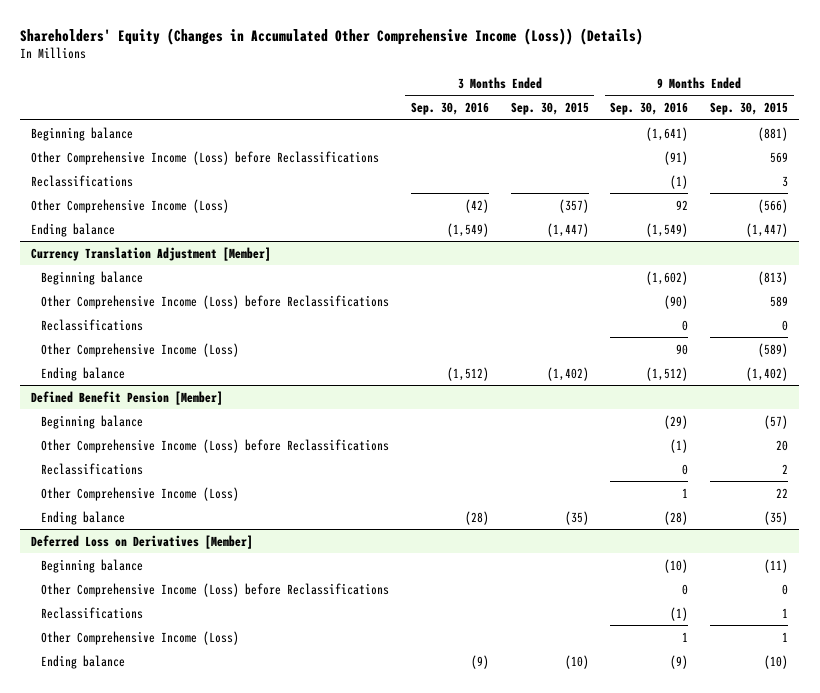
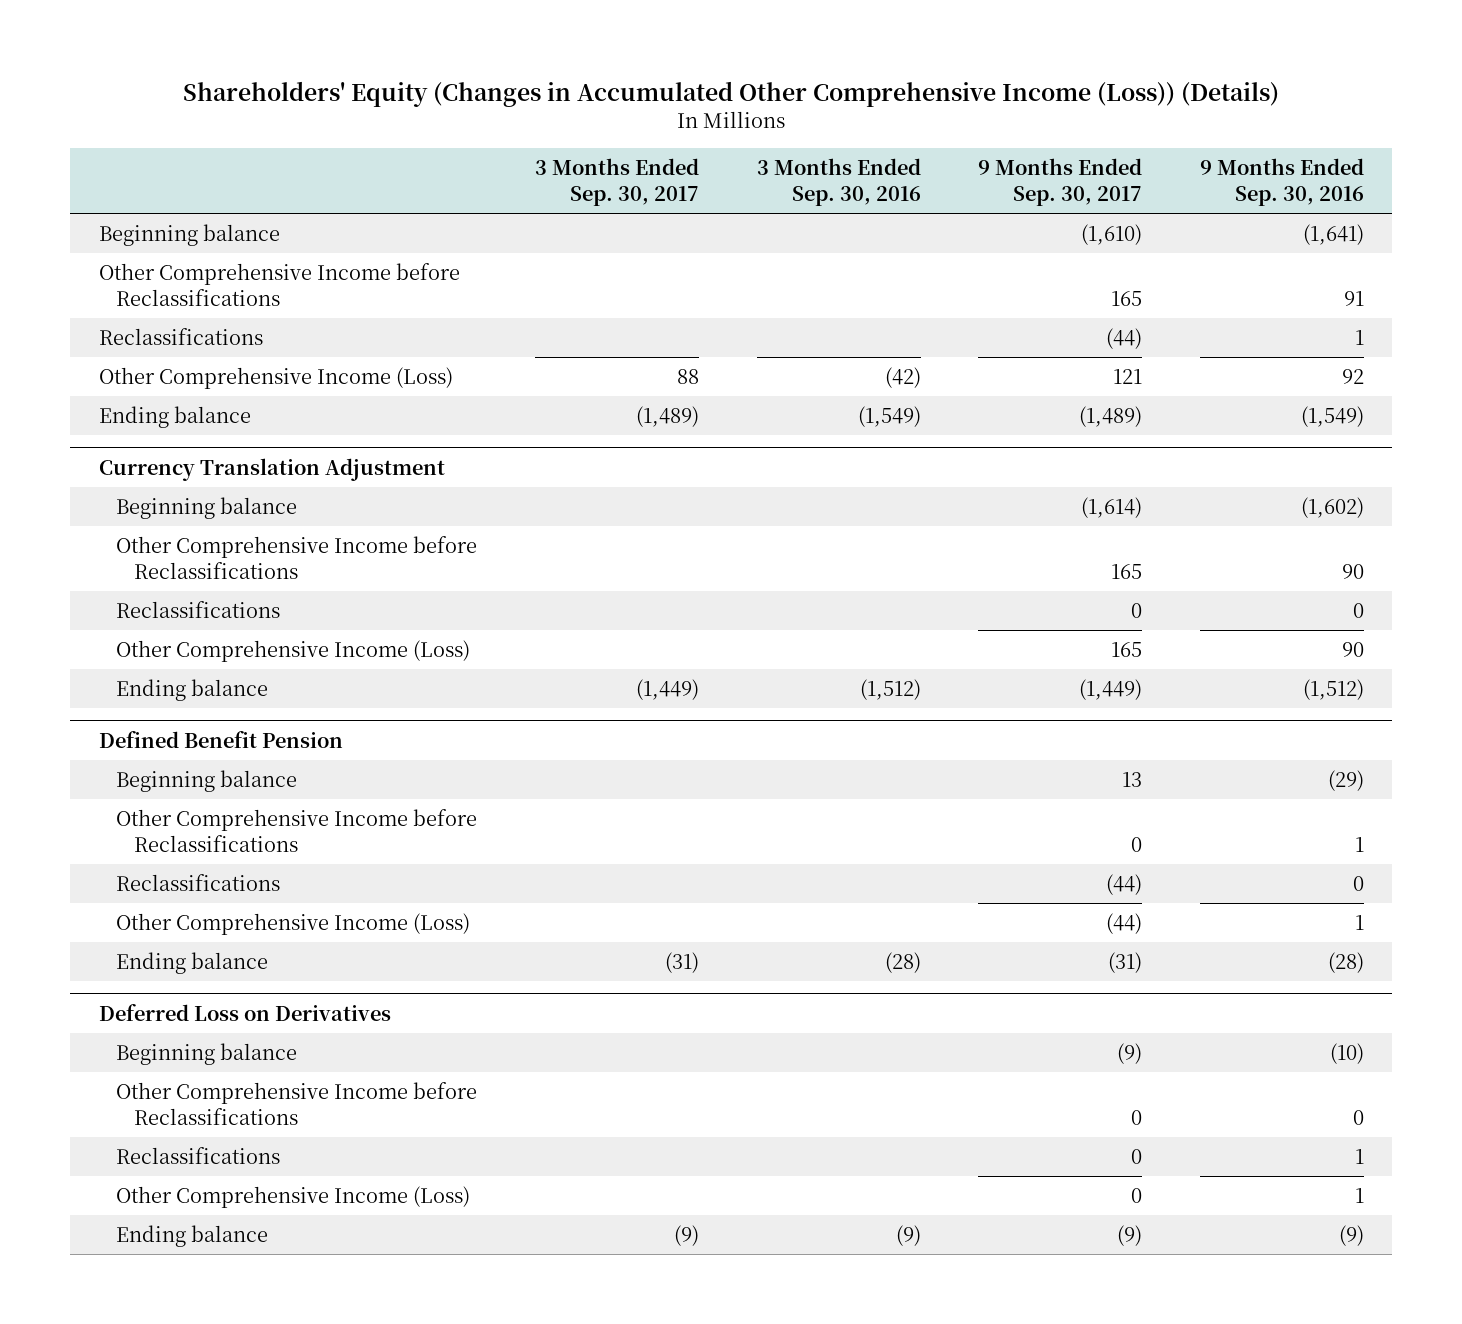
[510,102,589,116] Sep. 30, 2015 -> none
[710,102,789,116] Sep. 30, 2015 -> none
none -> [534,157,699,206] 3 Months Ended Sep. 30, 2017
none -> [978,157,1143,206] 9 Months Ended Sep. 30, 2017
[31,150,380,165] Other Comprehensive Income (Loss) before Reclassifications -> [98,262,460,306] Other Comprehensive Income before Reclassifications
[664,150,689,165] (91) -> [1343,290,1364,306] 91
[670,174,689,189] (1) -> [1354,329,1364,345] 1
[31,246,272,261] Currency Translation Adjustment [Member] -> [98,457,445,481] Currency Translation Adjustment
[40,294,389,309] Other Comprehensive Income (Loss) before Reclassifications -> [116,535,478,579] Other Comprehensive Income before Reclassifications
[664,294,689,309] (90) -> [1341,563,1364,579] 90
[31,390,224,405] Defined Benefit Pension [Member] -> [98,730,343,748] Defined Benefit Pension
[40,438,389,453] Other Comprehensive Income (Loss) before Reclassifications -> [116,808,478,852] Other Comprehensive Income before Reclassifications
[670,438,689,453] (1) -> [1354,836,1364,852] 1
[31,534,254,549] Deferred Loss on Derivatives [Member] -> [98,1003,391,1021] Deferred Loss on Derivatives
[40,582,389,597] Other Comprehensive Income (Loss) before Reclassifications -> [116,1081,478,1125] Other Comprehensive Income before Reclassifications
[670,606,689,621] (1) -> [1354,1148,1364,1164] 1

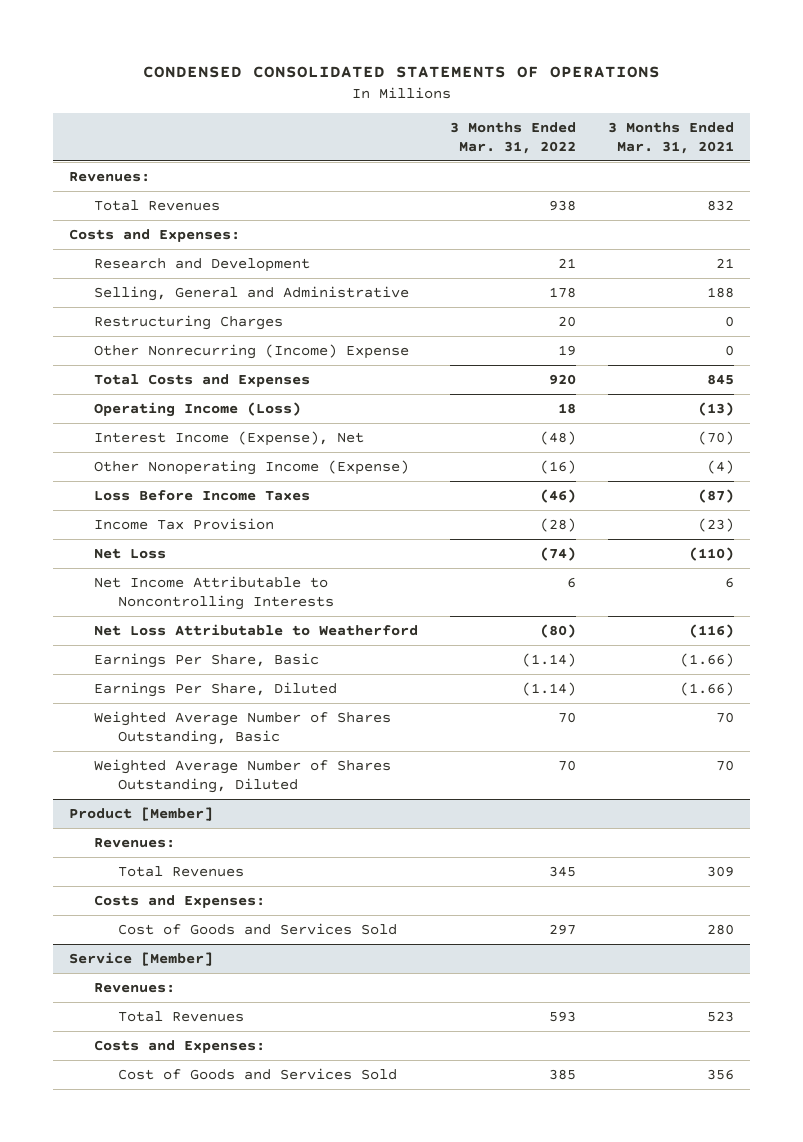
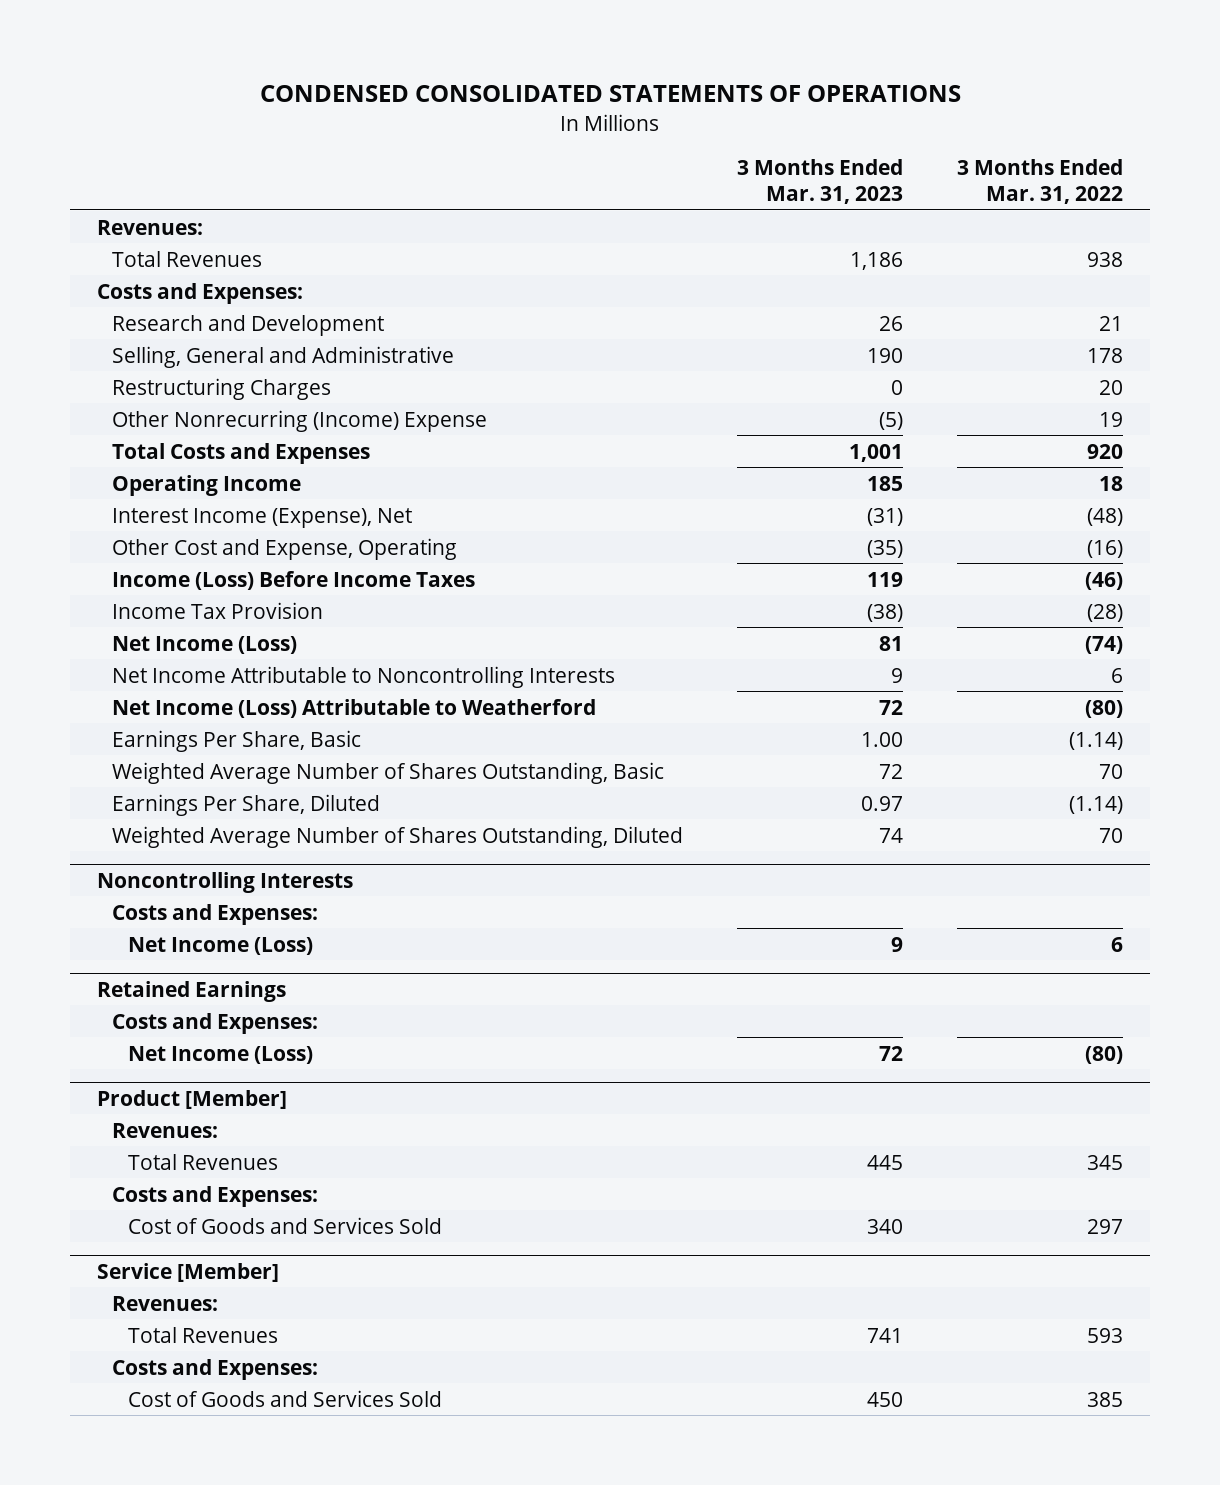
[608,121,735,154] 3 Months Ended Mar. 31, 2021 -> none
none -> [737,159,904,205] 3 Months Ended Mar. 31, 2023
[93,402,301,418] Operating Income (Loss) -> [112,474,302,496] Operating Income
[93,460,409,476] Other Nonoperating Income (Expense) -> none
none -> [112,537,458,560] Other Cost and Expense, Operating
[93,490,310,502] Loss Before Income Taxes -> [112,570,476,590] Income (Loss) Before Income Taxes
[93,548,166,560] Net Loss -> [112,635,298,654] Net Income (Loss)
[93,624,418,637] Net Loss Attributable to Weatherford -> [112,698,597,718] Net Income (Loss) Attributable to Weatherford
[93,682,337,698] Earnings Per Share, Diluted -> [112,793,381,816] Earnings Per Share, Diluted
none -> [96,871,353,893] Noncontrolling Interests
none -> [112,903,319,925] Costs and Expenses:
none -> [127,936,313,955] Net Income (Loss)
none -> [96,980,286,1002] Retained Earnings
none -> [112,1012,319,1034] Costs and Expenses:
none -> [127,1045,313,1064] Net Income (Loss)

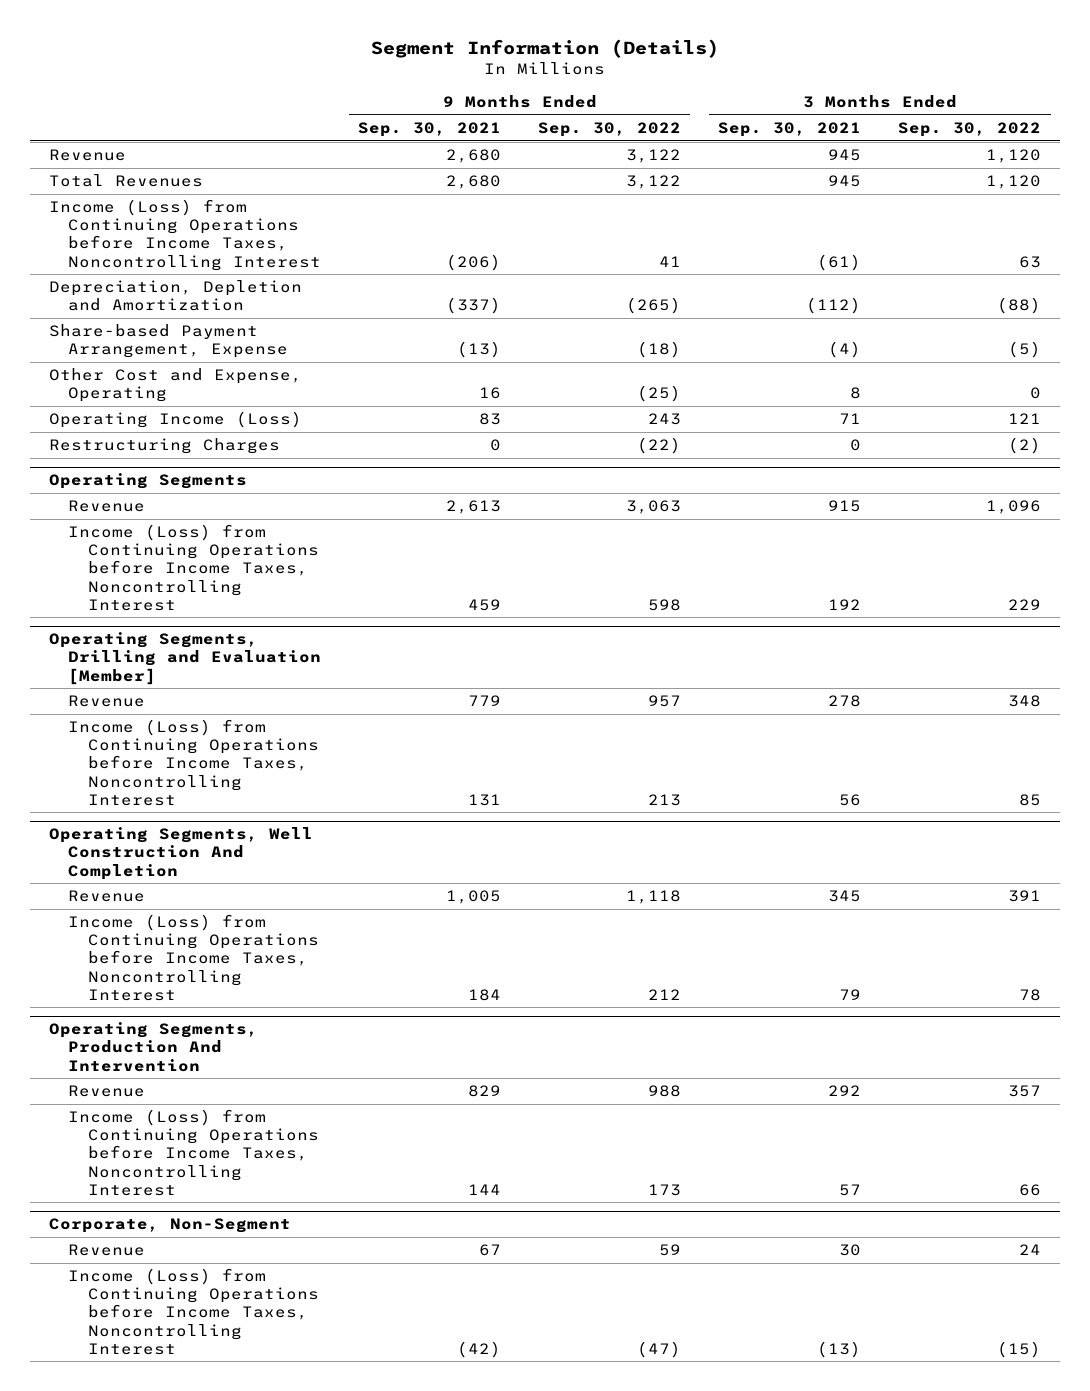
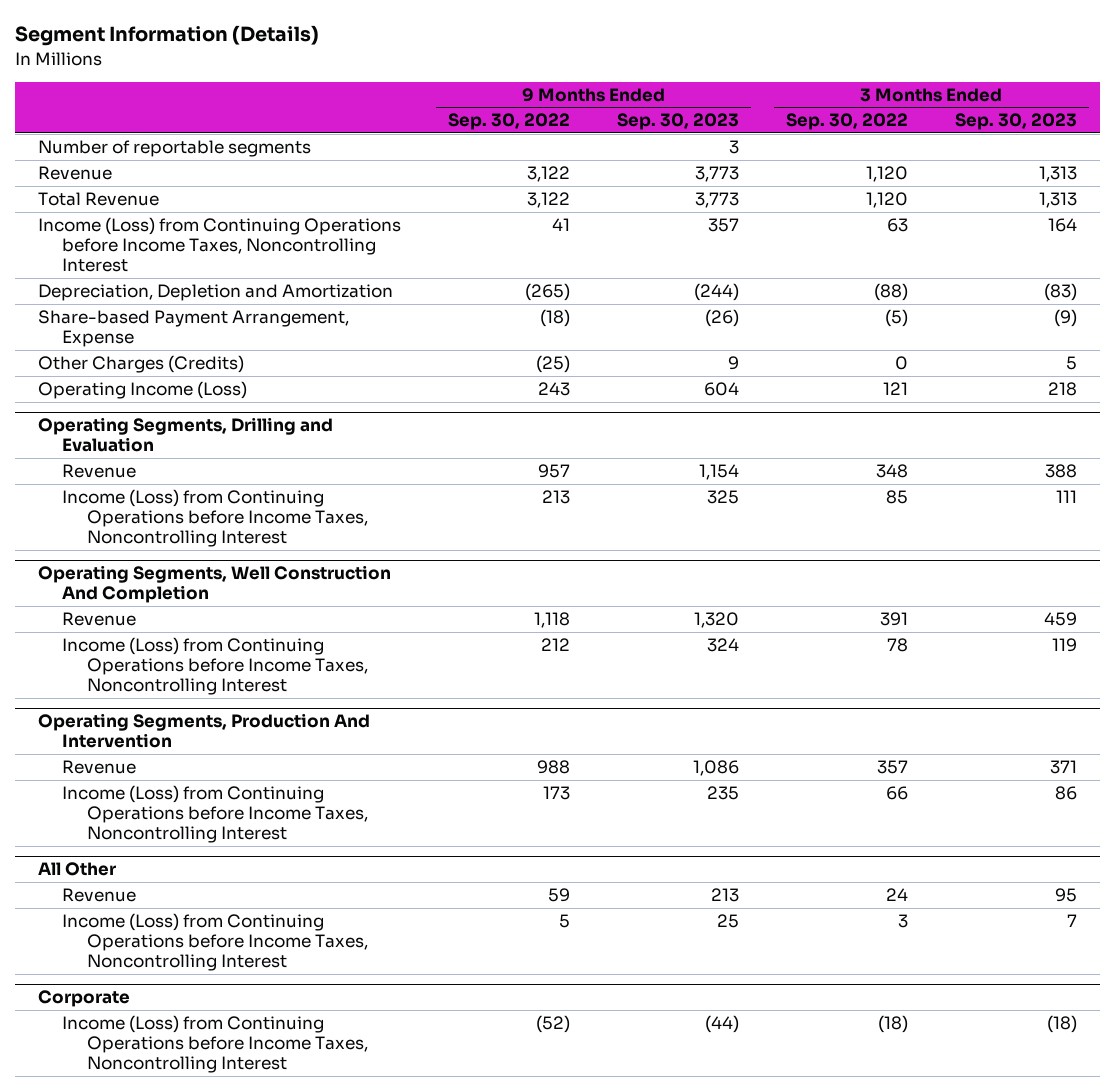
[358,122,502,138] Sep. 30, 2021 -> none
[718,122,862,138] Sep. 30, 2021 -> none
none -> [617,113,740,131] Sep. 30, 2023
none -> [954,113,1077,131] Sep. 30, 2023
none -> [38,140,312,158] Number of reportable segments
[48,174,203,188] Total Revenues -> [38,192,160,207] Total Revenue
[48,368,302,403] Other Cost and Expense, Operating -> none
none -> [38,355,245,374] Other Charges (Credits)
[48,438,280,455] Restructuring Charges -> none
[48,473,247,490] Operating Segments -> none
[68,500,146,513] Revenue -> none
[68,524,319,611] Income (Loss) from Continuing Operations before Income Taxes, Noncontrolling Interest -> none
[48,632,322,685] Operating Segments, Drilling and Evaluation [Member] -> [38,417,334,453] Operating Segments, Drilling and Evaluation
[48,1218,291,1234] Corporate, Non-Segment -> none
none -> [38,862,117,877] All Other
[637,1340,682,1358] (47) -> [559,914,571,929] 5
[997,1340,1042,1358] (15) -> [897,914,908,929] 3
none -> [38,990,131,1008] Corporate
none -> [62,1015,368,1074] Income (Loss) from Continuing Operations before Income Taxes, Noncontrolling Interest

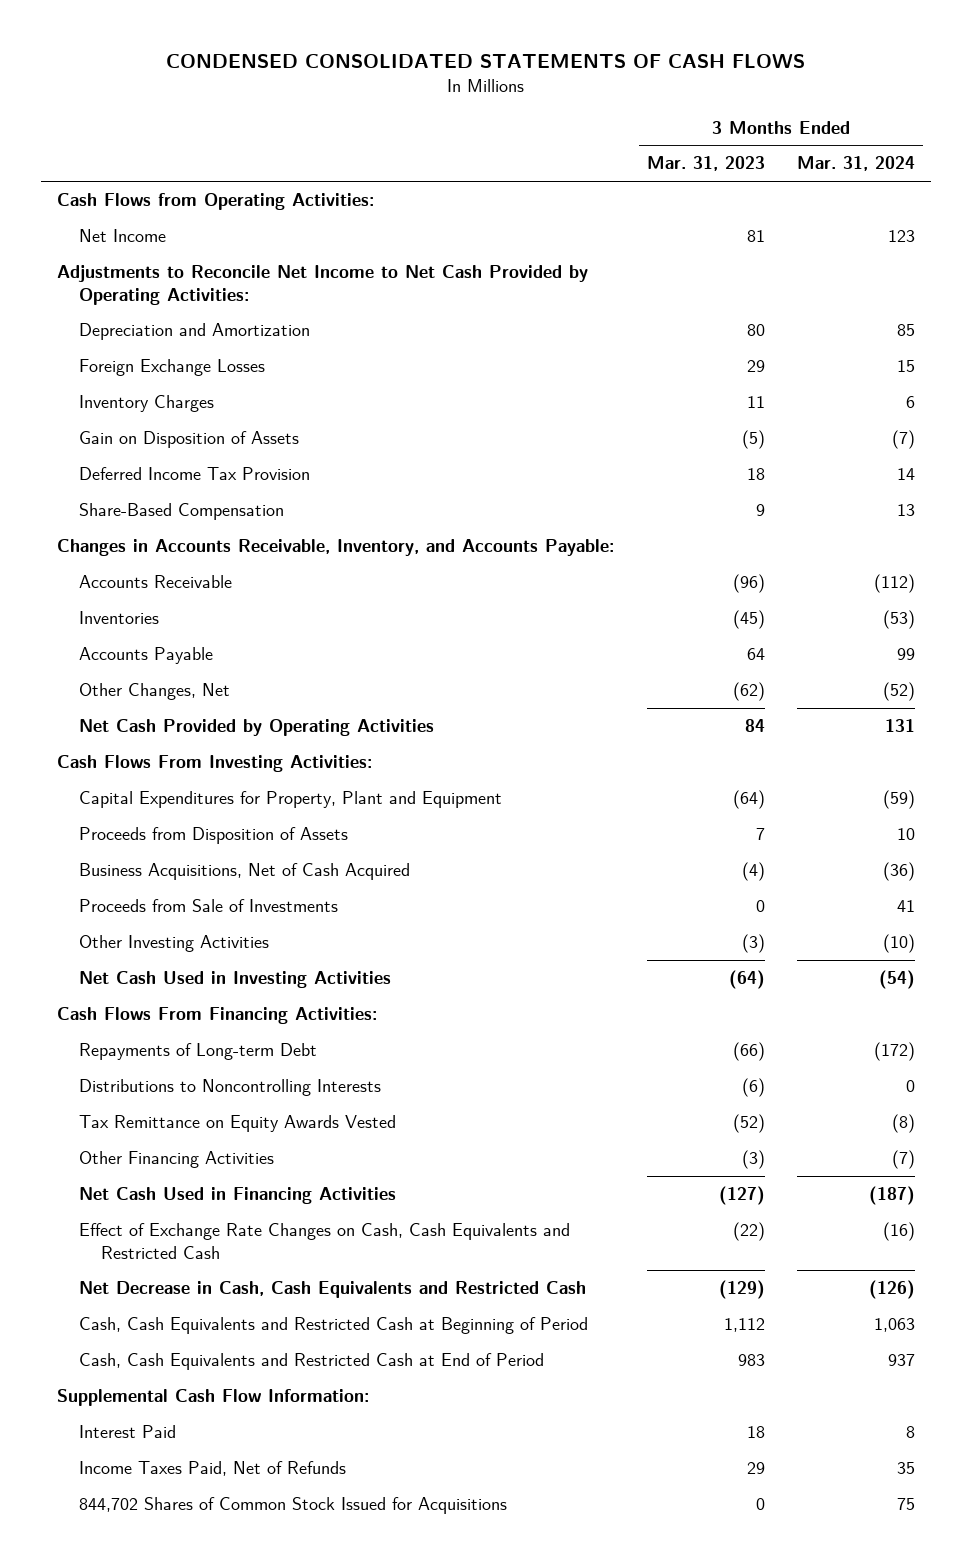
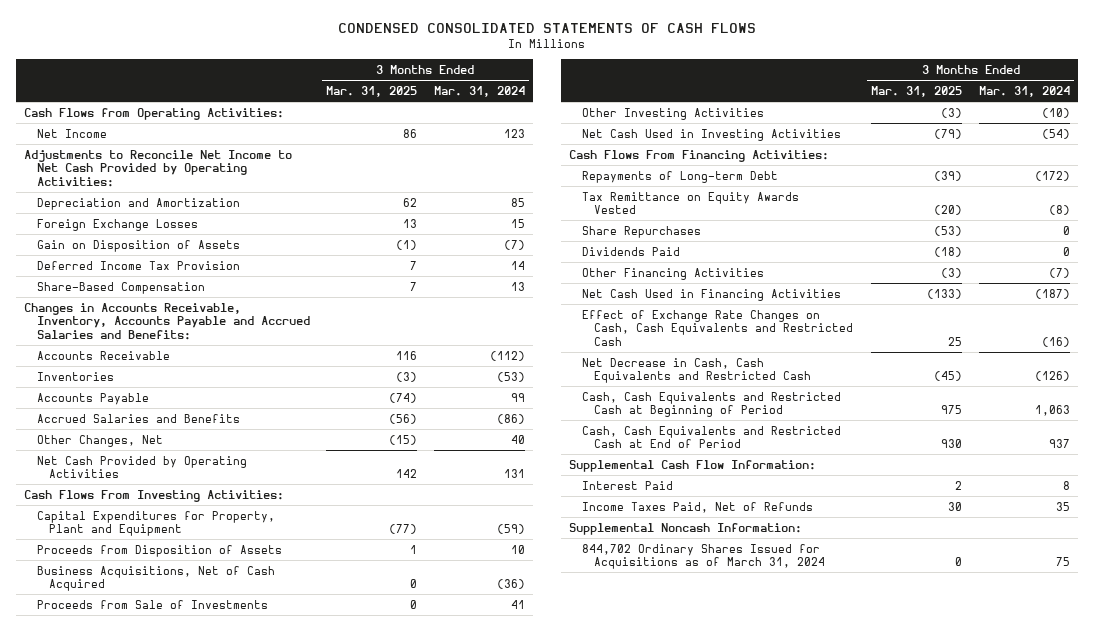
[646,156,765,172] Mar. 31, 2023 -> none
none -> [326,85,418,97] Mar. 31, 2025
[79,395,215,413] Inventory Charges -> none
[57,539,615,557] Changes in Accounts Receivable, Inventory, and Accounts Payable: -> [24,302,310,340] Changes in Accounts Receivable, Inventory, Accounts Payable and Accrued Salaries and Benefits:
none -> [36,413,240,423] Accrued Salaries and Benefits
[883,682,916,702] (52) -> [510,434,525,444] 40
[79,1079,382,1097] Distributions to Noncontrolling Interests -> none
none -> [581,225,701,238] Share Repurchases
none -> [581,246,680,256] Dividends Paid
none -> [569,522,803,535] Supplemental Noncash Information:
[79,1497,508,1515] 844,702 Shares of Common Stock Issued for Acquisitions -> [581,543,826,570] 844,702 Ordinary Shares Issued for Acquisitions as of March 31, 2024

